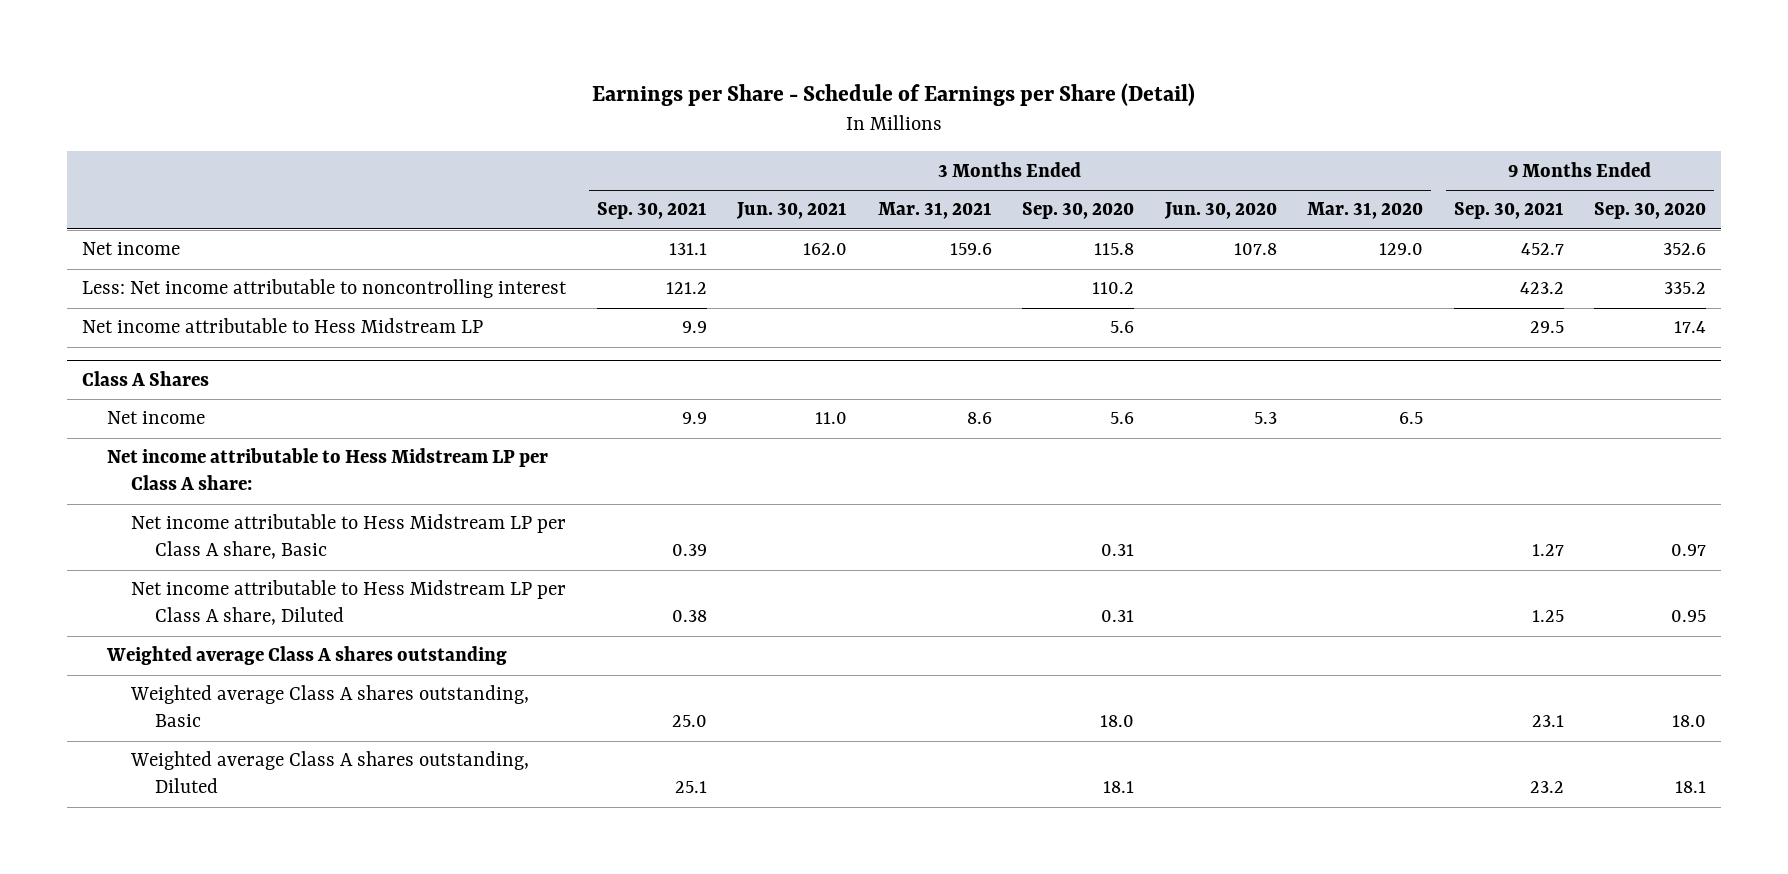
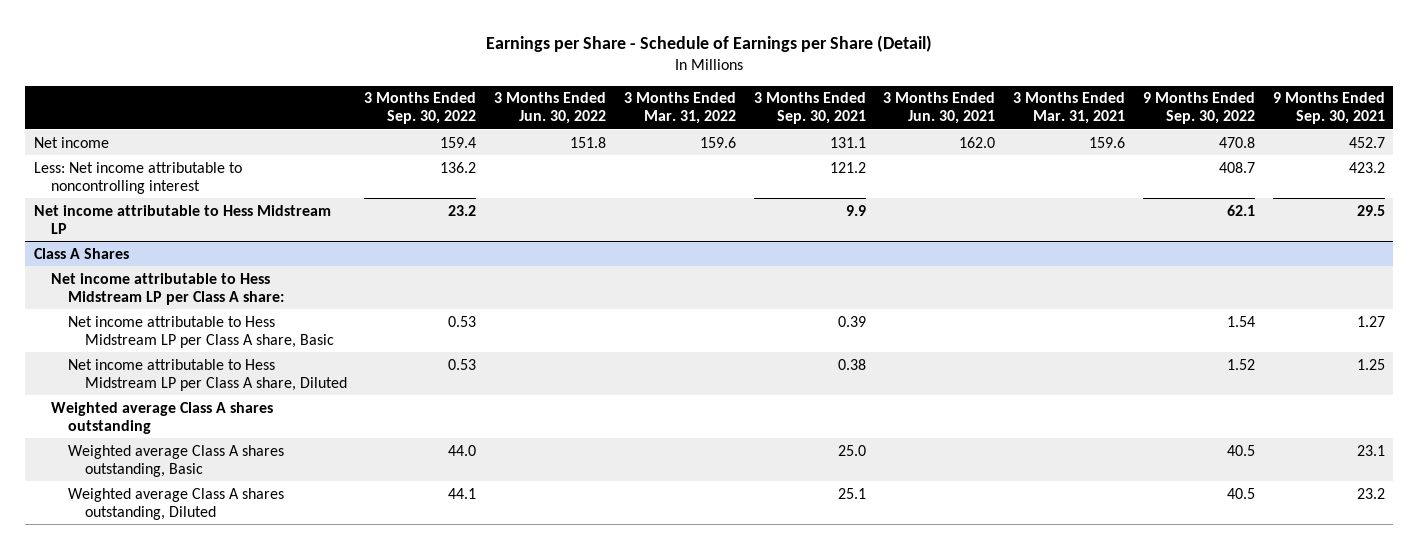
[1022,202,1135,220] Sep. 30, 2020 -> none
[1163,202,1277,220] Jun. 30, 2020 -> none
[1307,202,1424,220] Mar. 31, 2020 -> none
[1594,202,1707,220] Sep. 30, 2020 -> none
none -> [364,92,477,125] 3 Months Ended Sep. 30, 2022
none -> [494,92,607,125] 3 Months Ended Jun. 30, 2022
none -> [623,92,736,125] 3 Months Ended Mar. 31, 2022
none -> [1142,92,1255,125] 9 Months Ended Sep. 30, 2022
[106,411,205,425] Net income -> none

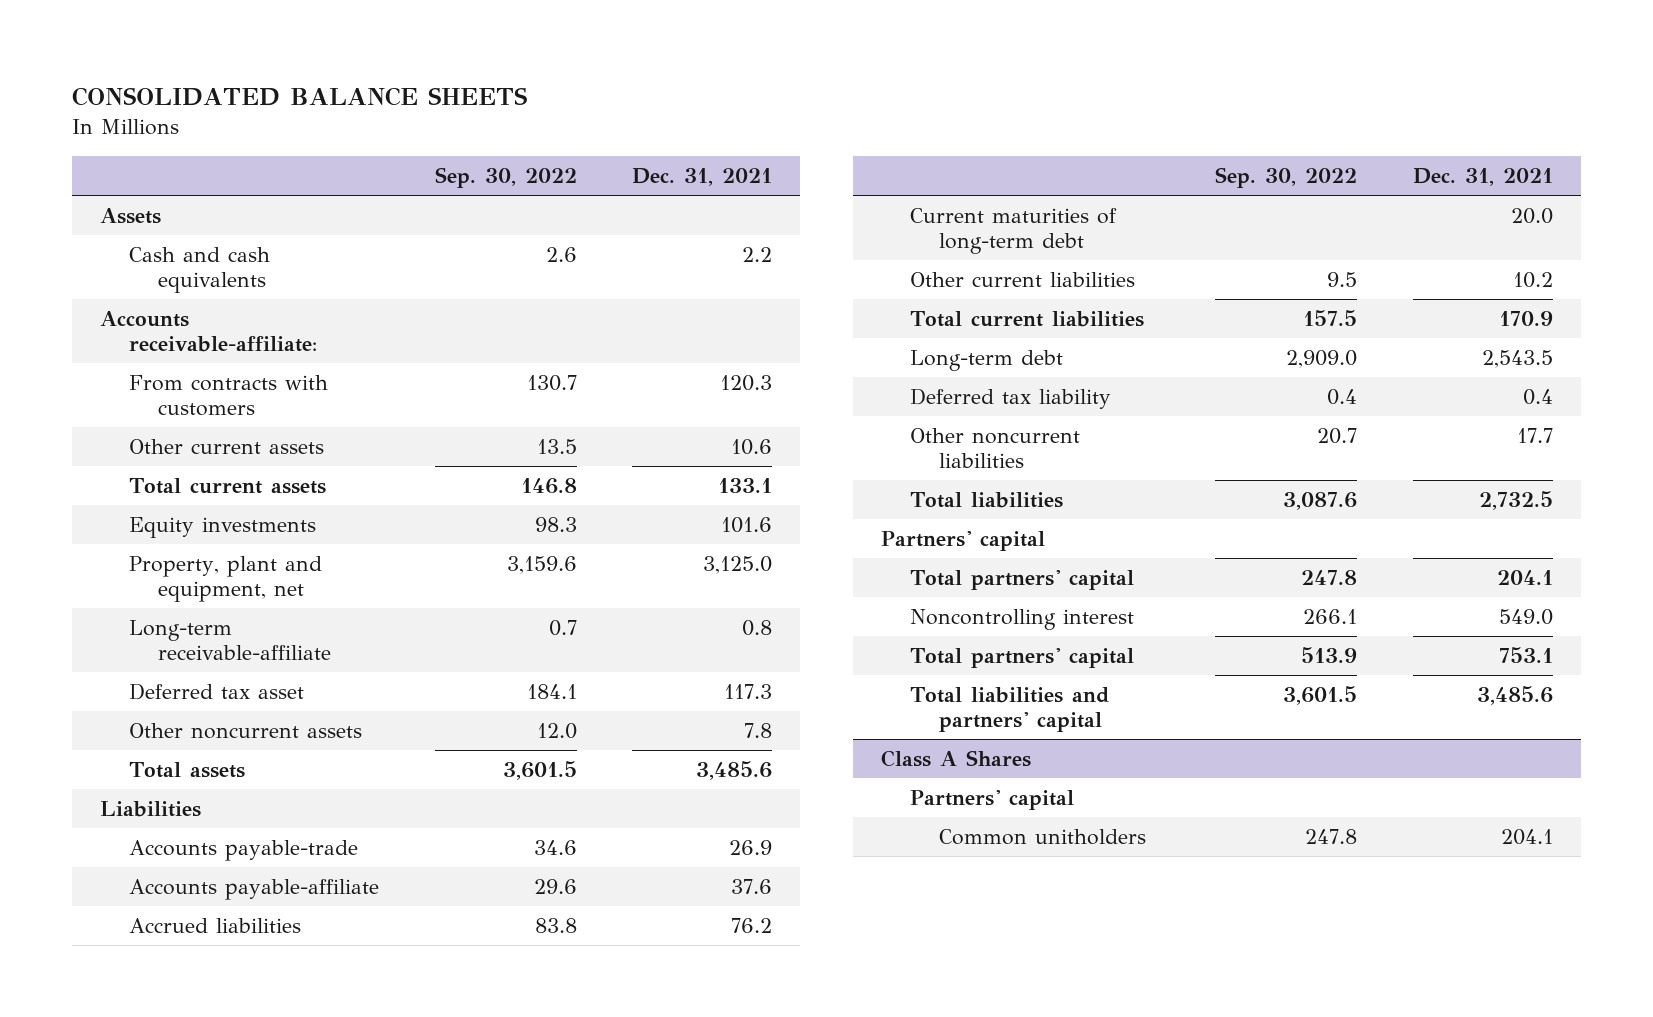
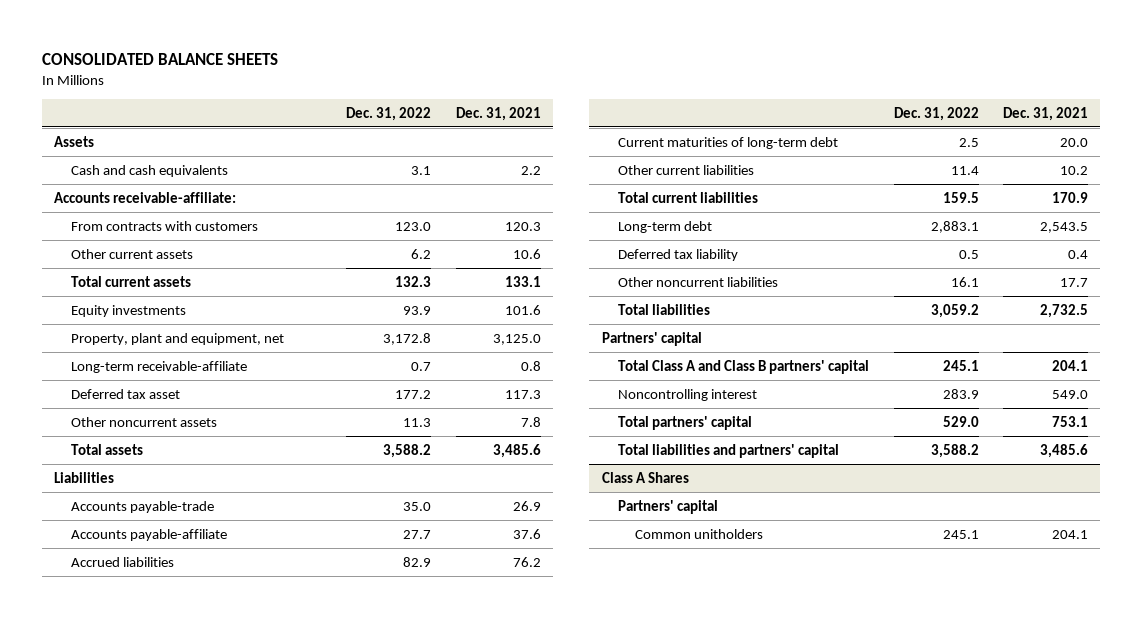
[434,166,577,188] Sep. 30, 2022 -> none
none -> [346,106,432,121] Dec. 31, 2022
[909,569,1134,591] Total partners' capital -> [618,359,870,374] Total Class A and Class B partners' capital

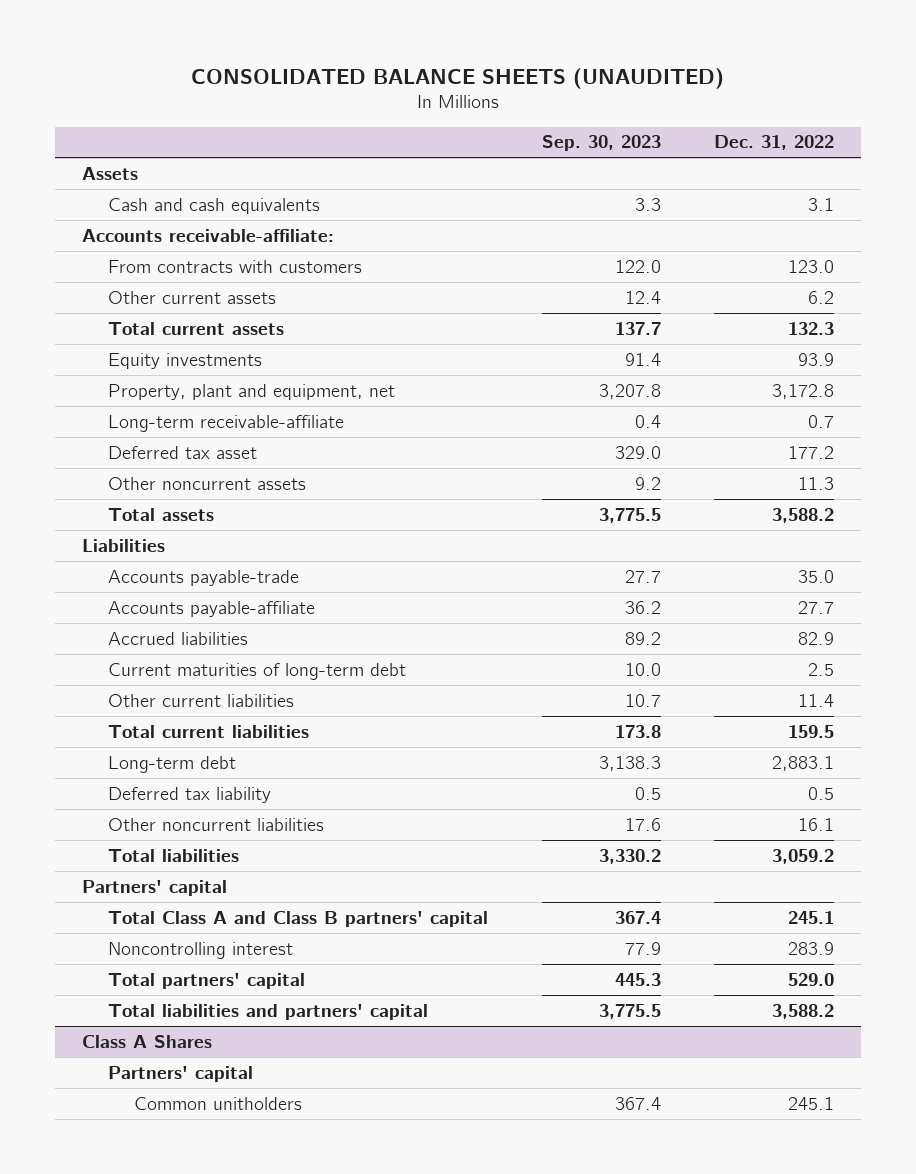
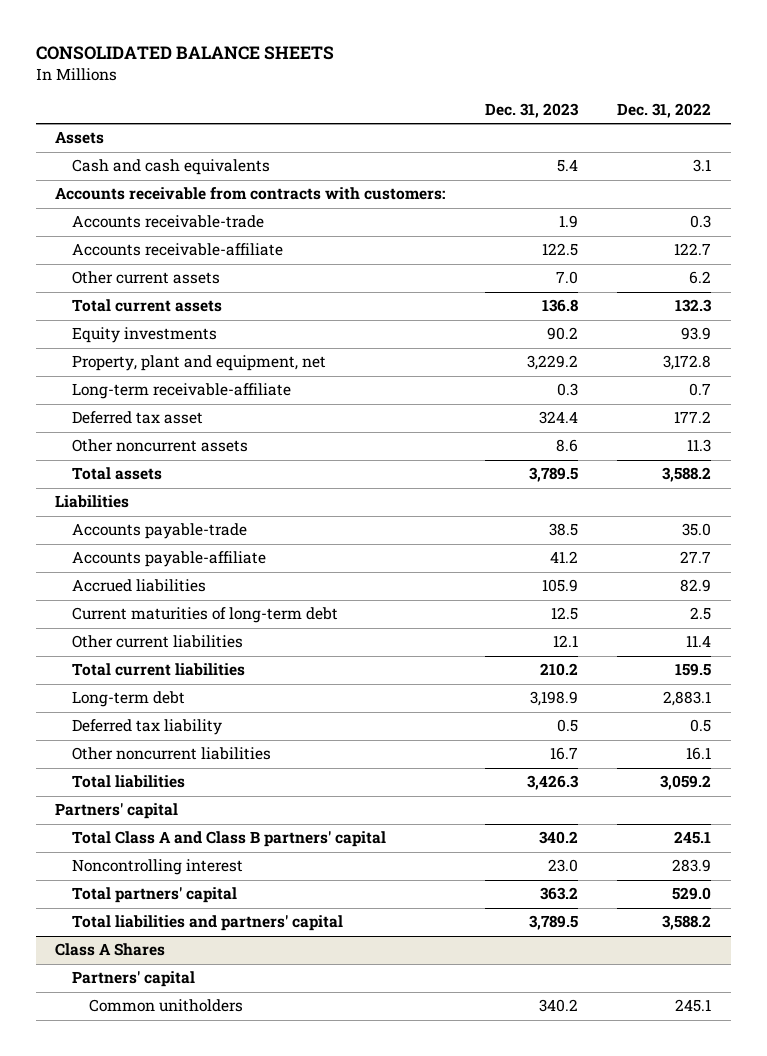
[191,67,725,89] CONSOLIDATED BALANCE SHEETS (UNAUDITED) -> [35,46,334,61] CONSOLIDATED BALANCE SHEETS
[541,135,661,152] Sep. 30, 2023 -> none
none -> [484,102,579,118] Dec. 31, 2023
[108,259,363,273] From contracts with customers -> none
[82,228,335,242] Accounts receivable-affiliate: -> [55,187,446,201] Accounts receivable from contracts with customers:
none -> [72,215,265,229] Accounts receivable-trade
none -> [72,243,284,257] Accounts receivable-affiliate

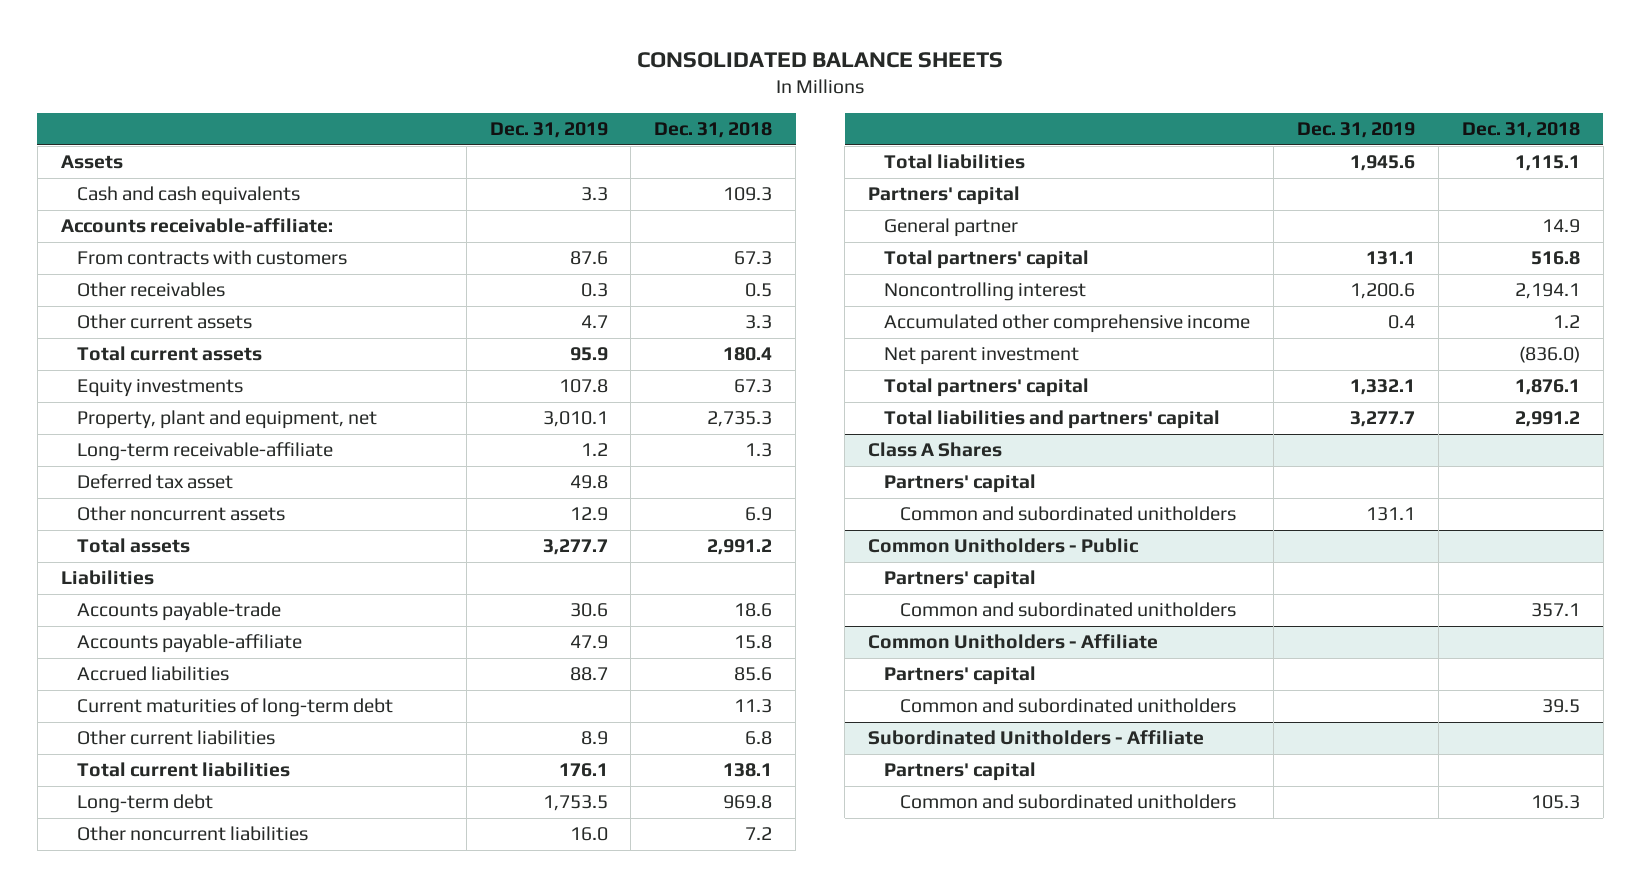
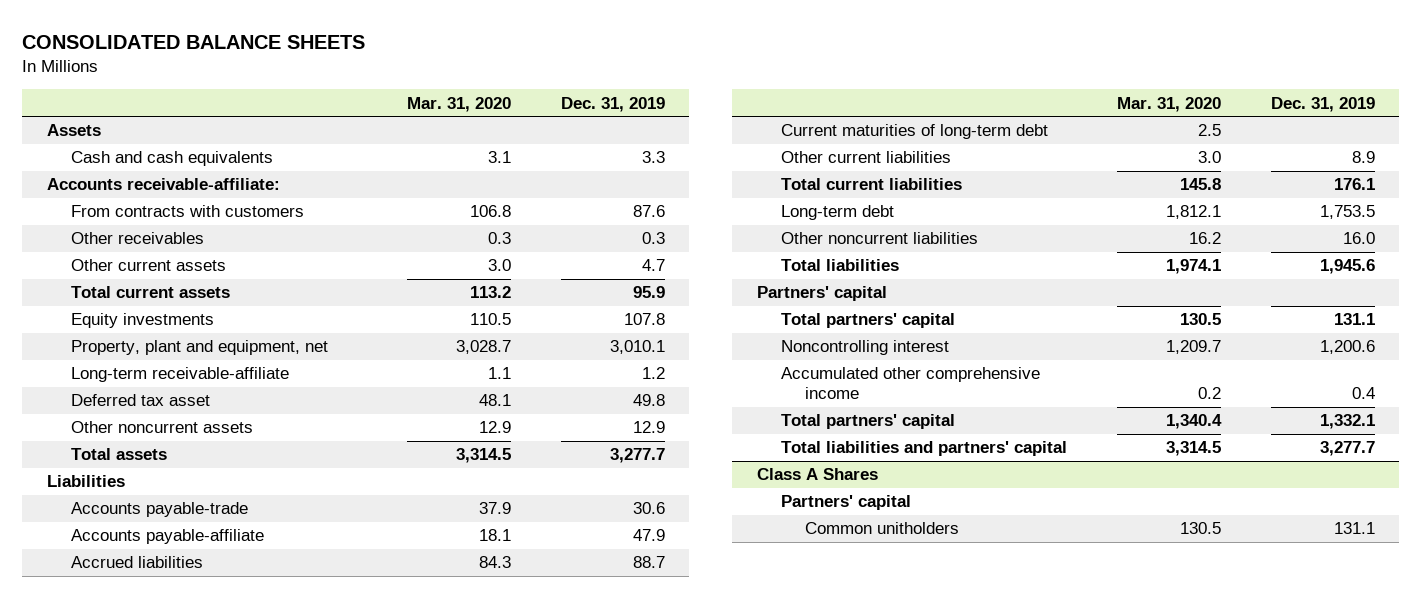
[654,122,773,139] Dec. 31, 2018 -> none
none -> [406,96,511,112] Mar. 31, 2020
[884,218,1019,238] General partner -> none
[884,347,1080,366] Net parent investment -> none
[867,538,1139,554] Common Unitholders - Public -> none
[884,570,1037,590] Partners' capital -> none
[900,602,1237,618] Common and subordinated unitholders -> none
[867,634,1158,650] Common Unitholders - Affiliate -> none
[884,666,1037,686] Partners' capital -> none
[900,698,1237,714] Common and subordinated unitholders -> none
[867,730,1204,746] Subordinated Unitholders - Affiliate -> none
[884,762,1037,782] Partners' capital -> none
[900,794,1237,810] Common and subordinated unitholders -> none
[900,506,1237,522] Common and subordinated unitholders -> [804,522,959,535] Common unitholders

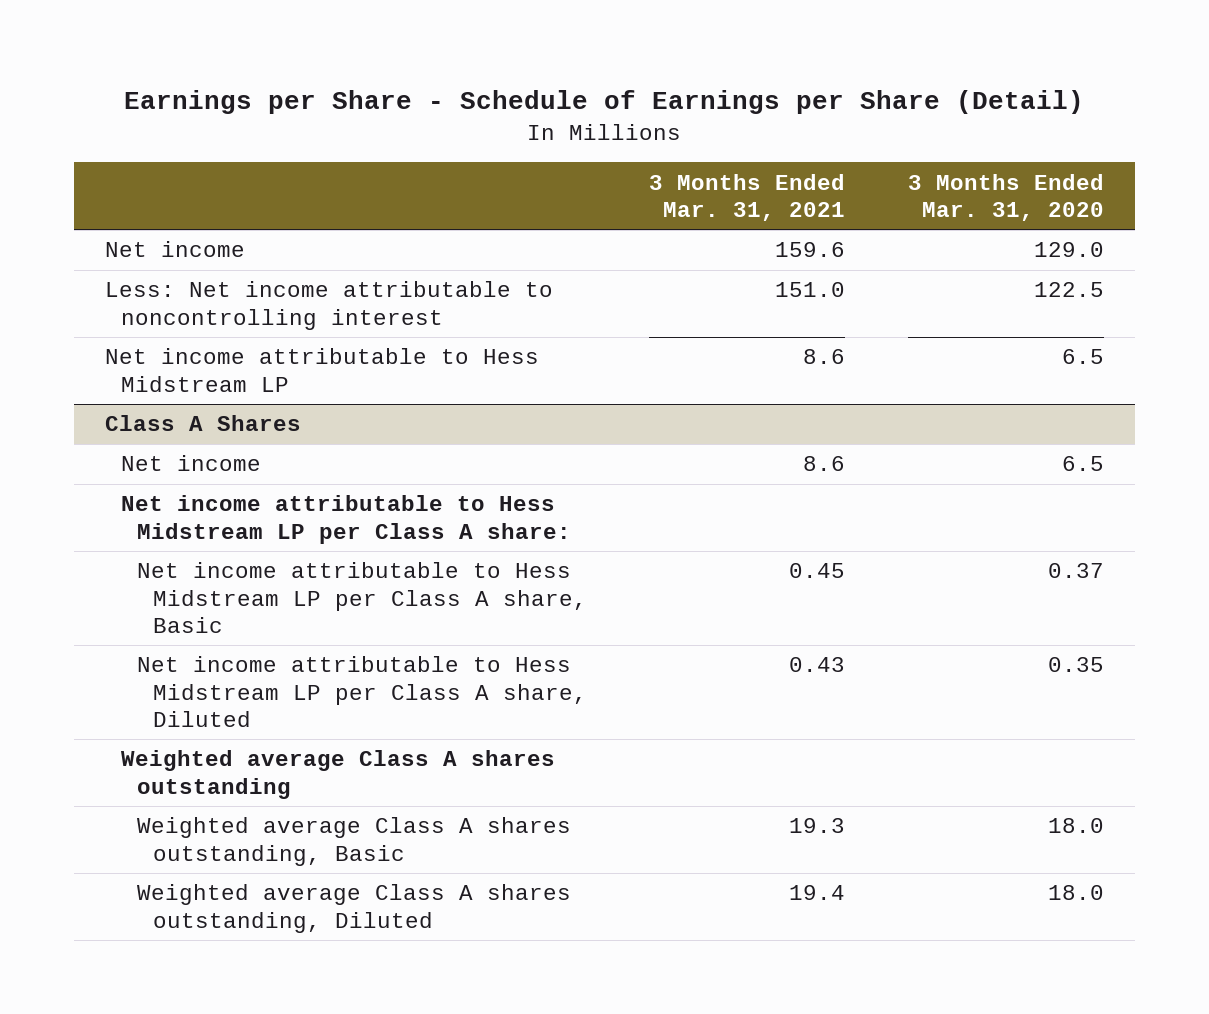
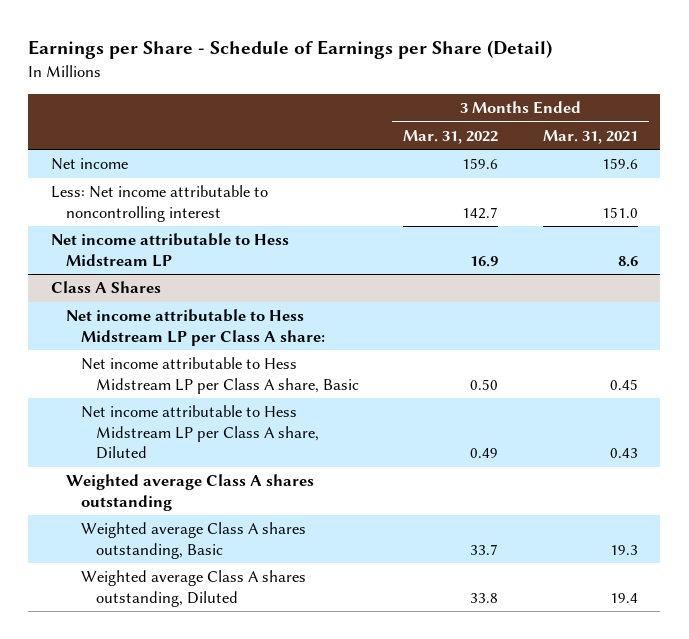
[907,173,1104,221] 3 Months Ended Mar. 31, 2020 -> none
none -> [403,129,499,144] Mar. 31, 2022
[121,455,262,472] Net income -> none

